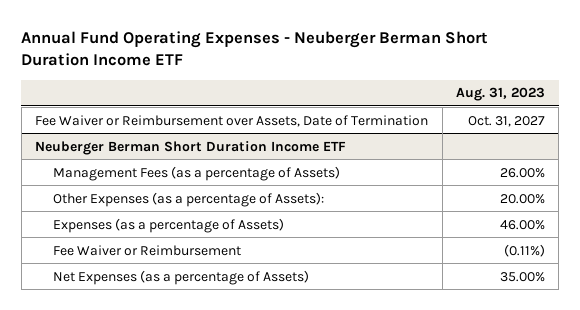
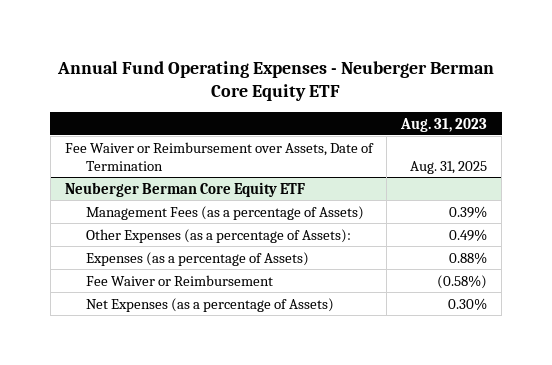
[21,31,489,67] Annual Fund Operating Expenses - Neuberger Berman Short Duration Income ETF -> [56,60,494,101] Annual Fund Operating Expenses - Neuberger Berman Core Equity ETF
[35,140,347,155] Neuberger Berman Short Duration Income ETF -> none
[468,115,546,127] Oct. 31, 2027 -> [410,161,488,175] Aug. 31, 2025
none -> [64,181,305,197] Neuberger Berman Core Equity ETF
[500,167,546,178] 26.00% -> [449,205,488,218] 0.39%
[500,193,546,204] 20.00% -> [449,228,488,241] 0.49%
[500,219,546,230] 46.00% -> [449,251,488,264] 0.88%
[504,243,546,257] (0.11%) -> [437,274,488,289] (0.58%)
[500,271,546,282] 35.00% -> [448,297,488,310] 0.30%

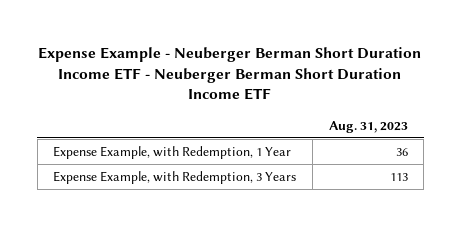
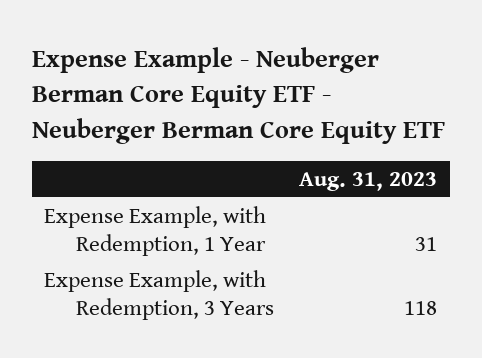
[38,46,422,101] Expense Example - Neuberger Berman Short Duration Income ETF - Neuberger Berman Short Duration Income ETF -> [31,46,445,144] Expense Example - Neuberger Berman Core Equity ETF - Neuberger Berman Core Equity ETF
[395,147,408,156] 36 -> [415,237,438,252] 31
[389,172,408,181] 113 -> [404,301,438,316] 118

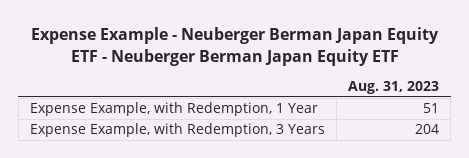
[31,46,445,144] Expense Example - Neuberger Berman Core Equity ETF - Neuberger Berman Core Equity ETF -> [30,27,439,66] Expense Example - Neuberger Berman Japan Equity ETF - Neuberger Berman Japan Equity ETF
[415,237,438,252] 31 -> [423,103,440,114] 51
[404,301,438,316] 118 -> [415,124,440,135] 204

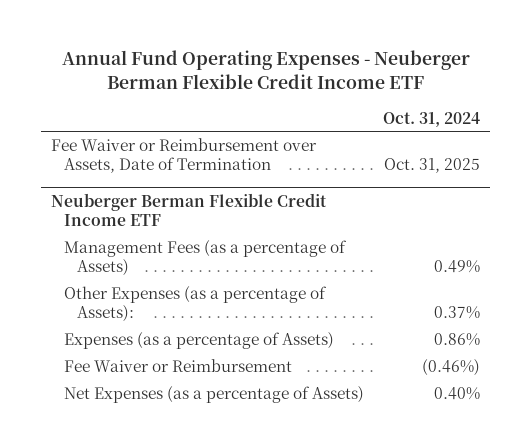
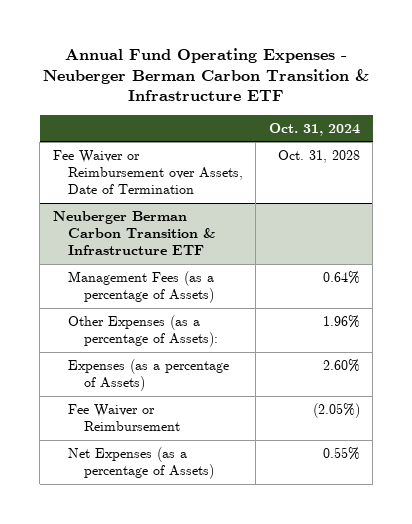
[61,50,470,90] Annual Fund Operating Expenses - Neuberger Berman Flexible Credit Income ETF -> [43,48,370,102] Annual Fund Operating Expenses - Neuberger Berman Carbon Transition & Infrastructure ETF
[51,192,328,227] Neuberger Berman Flexible Credit Income ETF -> none
[384,158,481,174] Oct. 31, 2025 -> [277,149,360,163] Oct. 31, 2028
none -> [52,210,217,256] Neuberger Berman Carbon Transition & Infrastructure ETF
[434,260,481,274] 0.49% -> [322,270,360,284] 0.64%
[434,306,481,320] 0.37% -> [322,314,360,328] 1.96%
[434,333,481,347] 0.86% -> [322,358,360,372] 2.60%
[422,359,481,377] (0.46%) -> [312,402,360,418] (2.05%)
[434,387,481,401] 0.40% -> [322,446,360,460] 0.55%

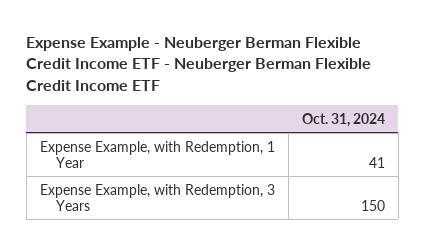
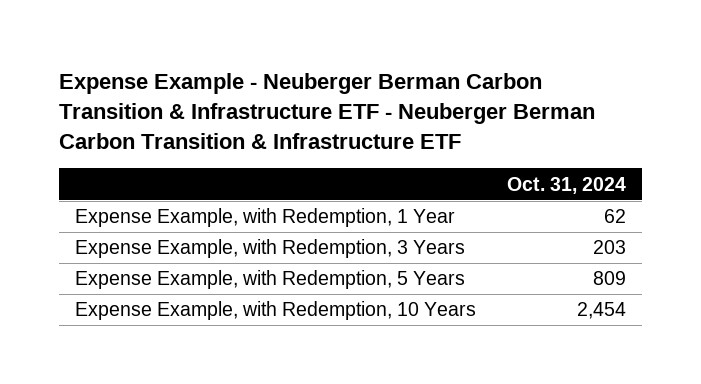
[26,36,372,92] Expense Example - Neuberger Berman Flexible Credit Income ETF - Neuberger Berman Flexible Credit Income ETF -> [59,73,596,149] Expense Example - Neuberger Berman Carbon Transition & Infrastructure ETF - Neuberger Berman Carbon Transition & Infrastructure ETF
[368,156,385,168] 41 -> [604,209,627,224] 62
[360,199,385,211] 150 -> [593,240,627,255] 203
none -> [74,270,465,290] Expense Example, with Redemption, 5 Years
none -> [74,301,476,321] Expense Example, with Redemption, 10 Years

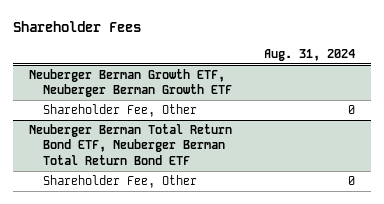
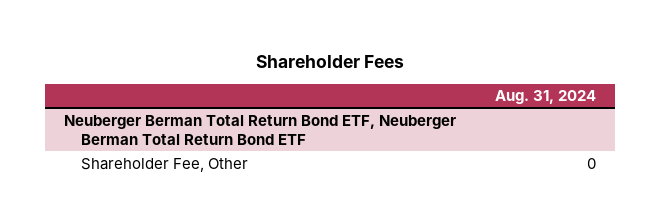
[29,69,233,98] Neuberger Berman Growth ETF, Neuberger Berman Growth ETF -> none
[43,104,198,118] Shareholder Fee, Other -> none

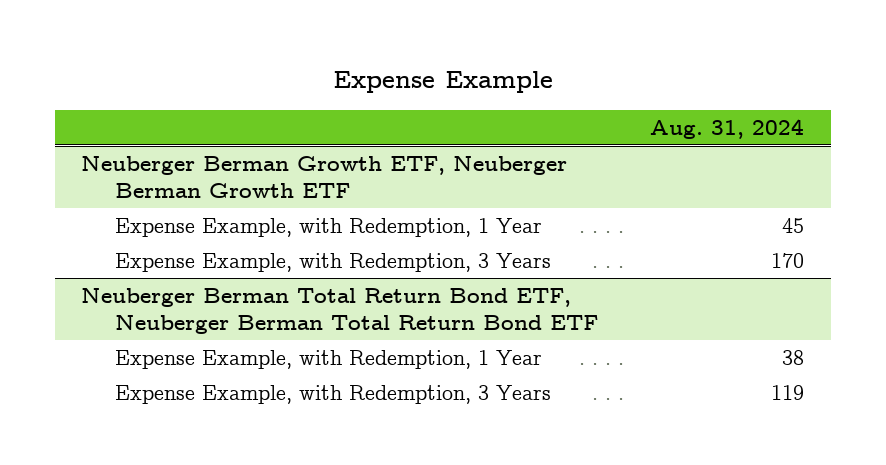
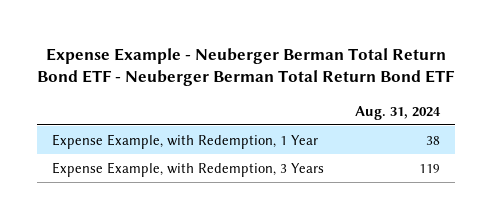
[332,71,553,94] Expense Example -> [37,47,456,87] Expense Example - Neuberger Berman Total Return Bond ETF - Neuberger Berman Total Return Bond ETF
[81,155,568,198] Neuberger Berman Growth ETF, Neuberger Berman Growth ETF -> none
[114,217,542,237] Expense Example, with Redemption, 1 Year -> none
[114,252,551,272] Expense Example, with Redemption, 3 Years -> none
[81,287,598,334] Neuberger Berman Total Return Bond ETF, Neuberger Berman Total Return Bond ETF -> none

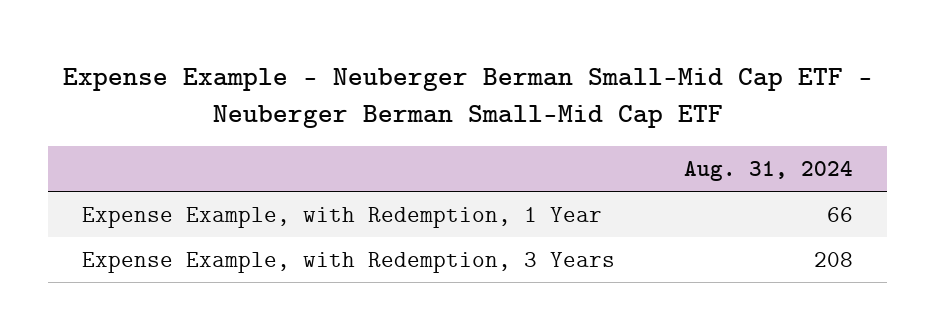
[37,47,456,87] Expense Example - Neuberger Berman Total Return Bond ETF - Neuberger Berman Total Return Bond ETF -> [62,68,873,129] Expense Example - Neuberger Berman Small-Mid Cap ETF - Neuberger Berman Small-Mid Cap ETF
[426,135,441,145] 38 -> [826,206,853,222] 66
[419,163,441,173] 119 -> [813,251,853,267] 208

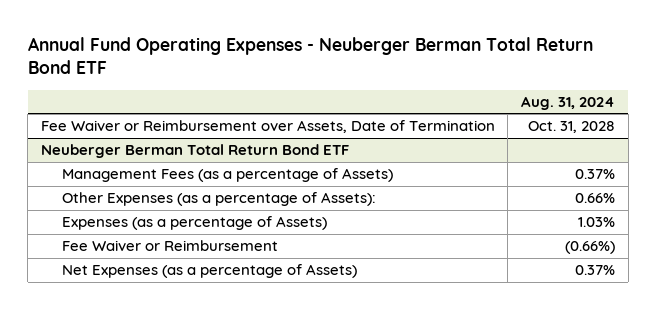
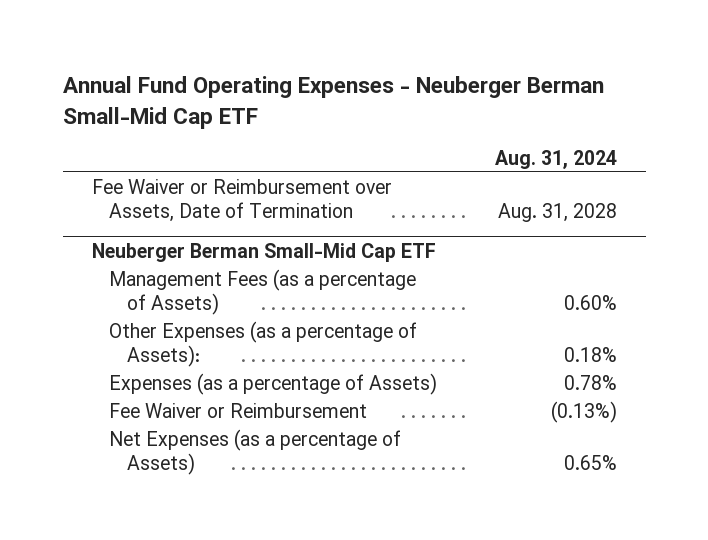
[27,37,593,75] Annual Fund Operating Expenses - Neuberger Berman Total Return Bond ETF -> [62,76,604,129] Annual Fund Operating Expenses - Neuberger Berman Small-Mid Cap ETF
[40,144,349,159] Neuberger Berman Total Return Bond ETF -> none
[527,121,615,134] Oct. 31, 2028 -> [497,202,617,222] Aug. 31, 2028
none -> [91,242,436,262] Neuberger Berman Small-Mid Cap ETF
[574,169,615,180] 0.37% -> [563,294,617,310] 0.60%
[574,193,615,204] 0.66% -> [563,346,617,362] 0.18%
[577,217,615,228] 1.03% -> [563,375,617,391] 0.78%
[564,241,615,255] (0.66%) -> [550,401,617,424] (0.13%)
[574,265,615,276] 0.37% -> [563,454,617,470] 0.65%

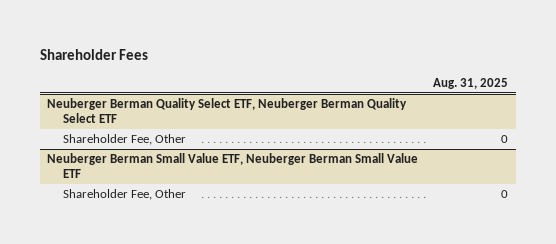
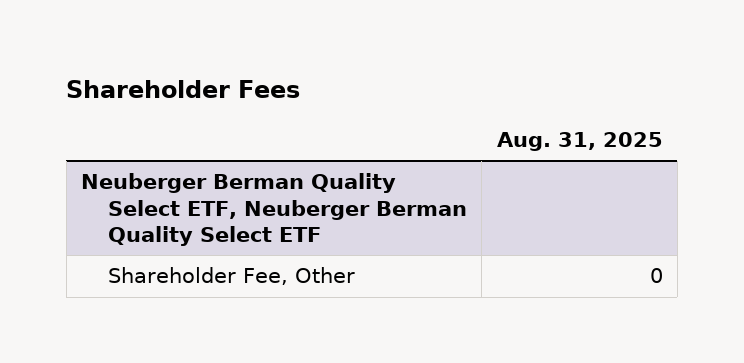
[47,153,419,178] Neuberger Berman Small Value ETF, Neuberger Berman Small Value ETF -> none
[62,189,186,201] Shareholder Fee, Other -> none

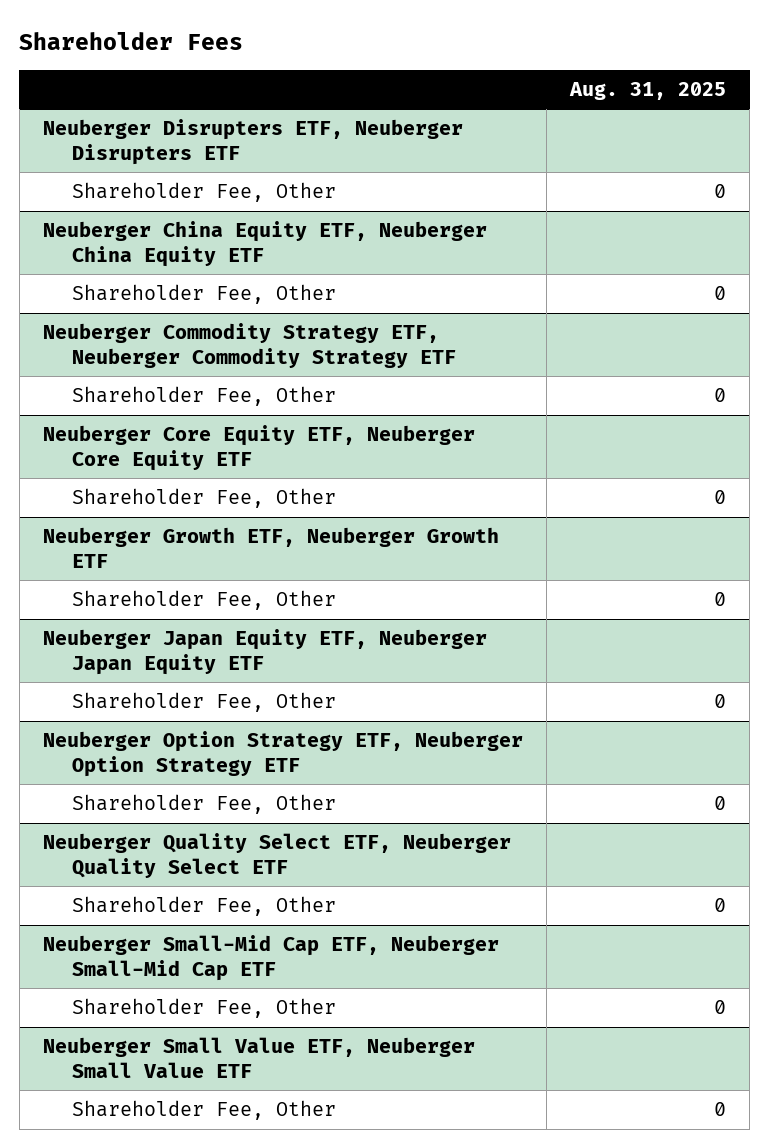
[81,173,468,246] Neuberger Berman Quality Select ETF, Neuberger Berman Quality Select ETF -> none
none -> [42,119,463,166] Neuberger Disrupters ETF, Neuberger Disrupters ETF
none -> [42,221,487,268] Neuberger China Equity ETF, Neuberger China Equity ETF
none -> [71,284,336,305] Shareholder Fee, Other
none -> [42,323,456,369] Neuberger Commodity Strategy ETF, Neuberger Commodity Strategy ETF
none -> [71,386,336,407] Shareholder Fee, Other
none -> [42,425,475,472] Neuberger Core Equity ETF, Neuberger Core Equity ETF
none -> [71,488,336,509] Shareholder Fee, Other
none -> [42,527,499,569] Neuberger Growth ETF, Neuberger Growth ETF
none -> [71,590,336,611] Shareholder Fee, Other
none -> [42,629,487,676] Neuberger Japan Equity ETF, Neuberger Japan Equity ETF
none -> [71,692,336,713] Shareholder Fee, Other
none -> [42,731,523,778] Neuberger Option Strategy ETF, Neuberger Option Strategy ETF
none -> [71,794,336,815] Shareholder Fee, Other
none -> [42,833,511,879] Neuberger Quality Select ETF, Neuberger Quality Select ETF
none -> [71,896,336,917] Shareholder Fee, Other
none -> [42,935,499,982] Neuberger Small-Mid Cap ETF, Neuberger Small-Mid Cap ETF
none -> [71,998,336,1019] Shareholder Fee, Other
none -> [42,1037,475,1079] Neuberger Small Value ETF, Neuberger Small Value ETF
none -> [71,1100,336,1121] Shareholder Fee, Other

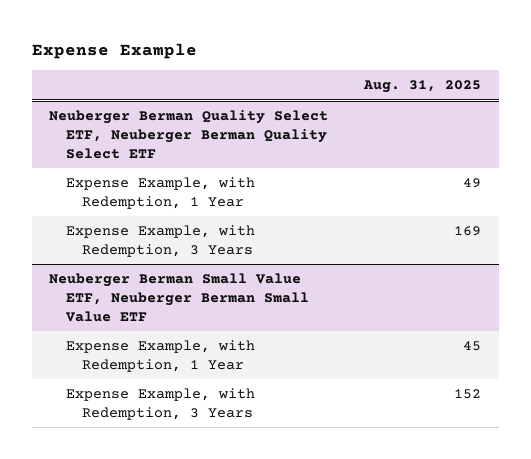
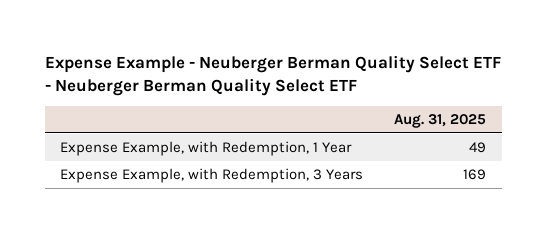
[31,42,197,59] Expense Example -> [44,54,501,97] Expense Example - Neuberger Berman Quality Select ETF - Neuberger Berman Quality Select ETF
[49,110,329,159] Neuberger Berman Quality Select ETF, Neuberger Berman Quality Select ETF -> none
[49,273,309,322] Neuberger Berman Small Value ETF, Neuberger Berman Small Value ETF -> none
[65,340,255,372] Expense Example, with Redemption, 1 Year -> none
[65,388,255,420] Expense Example, with Redemption, 3 Years -> none

